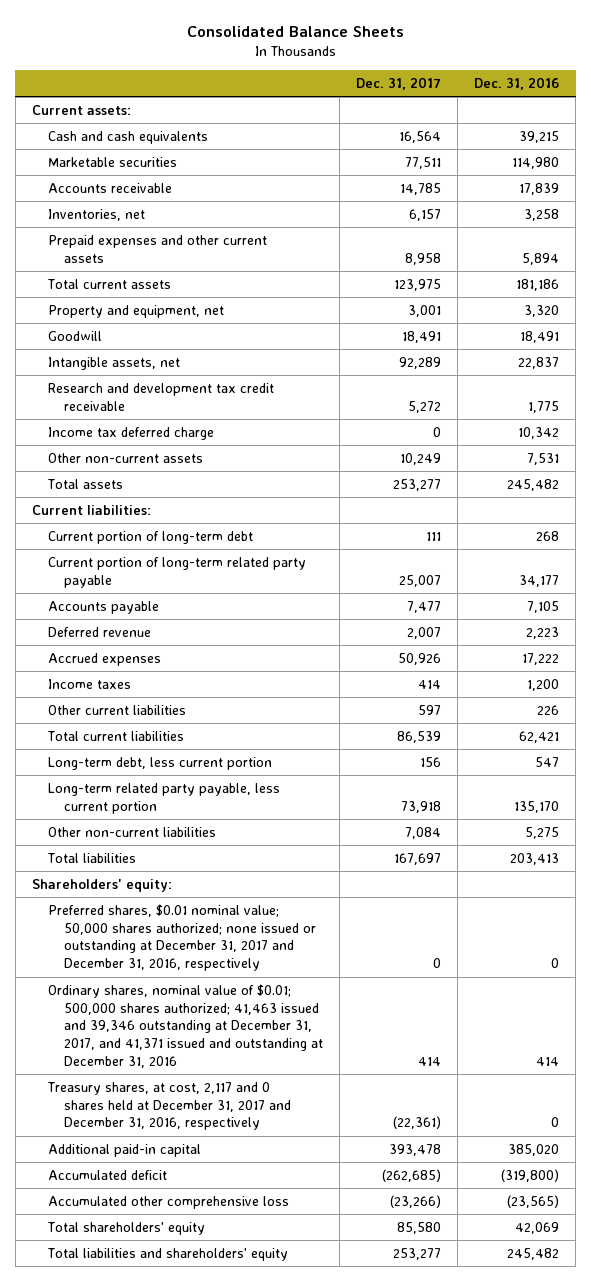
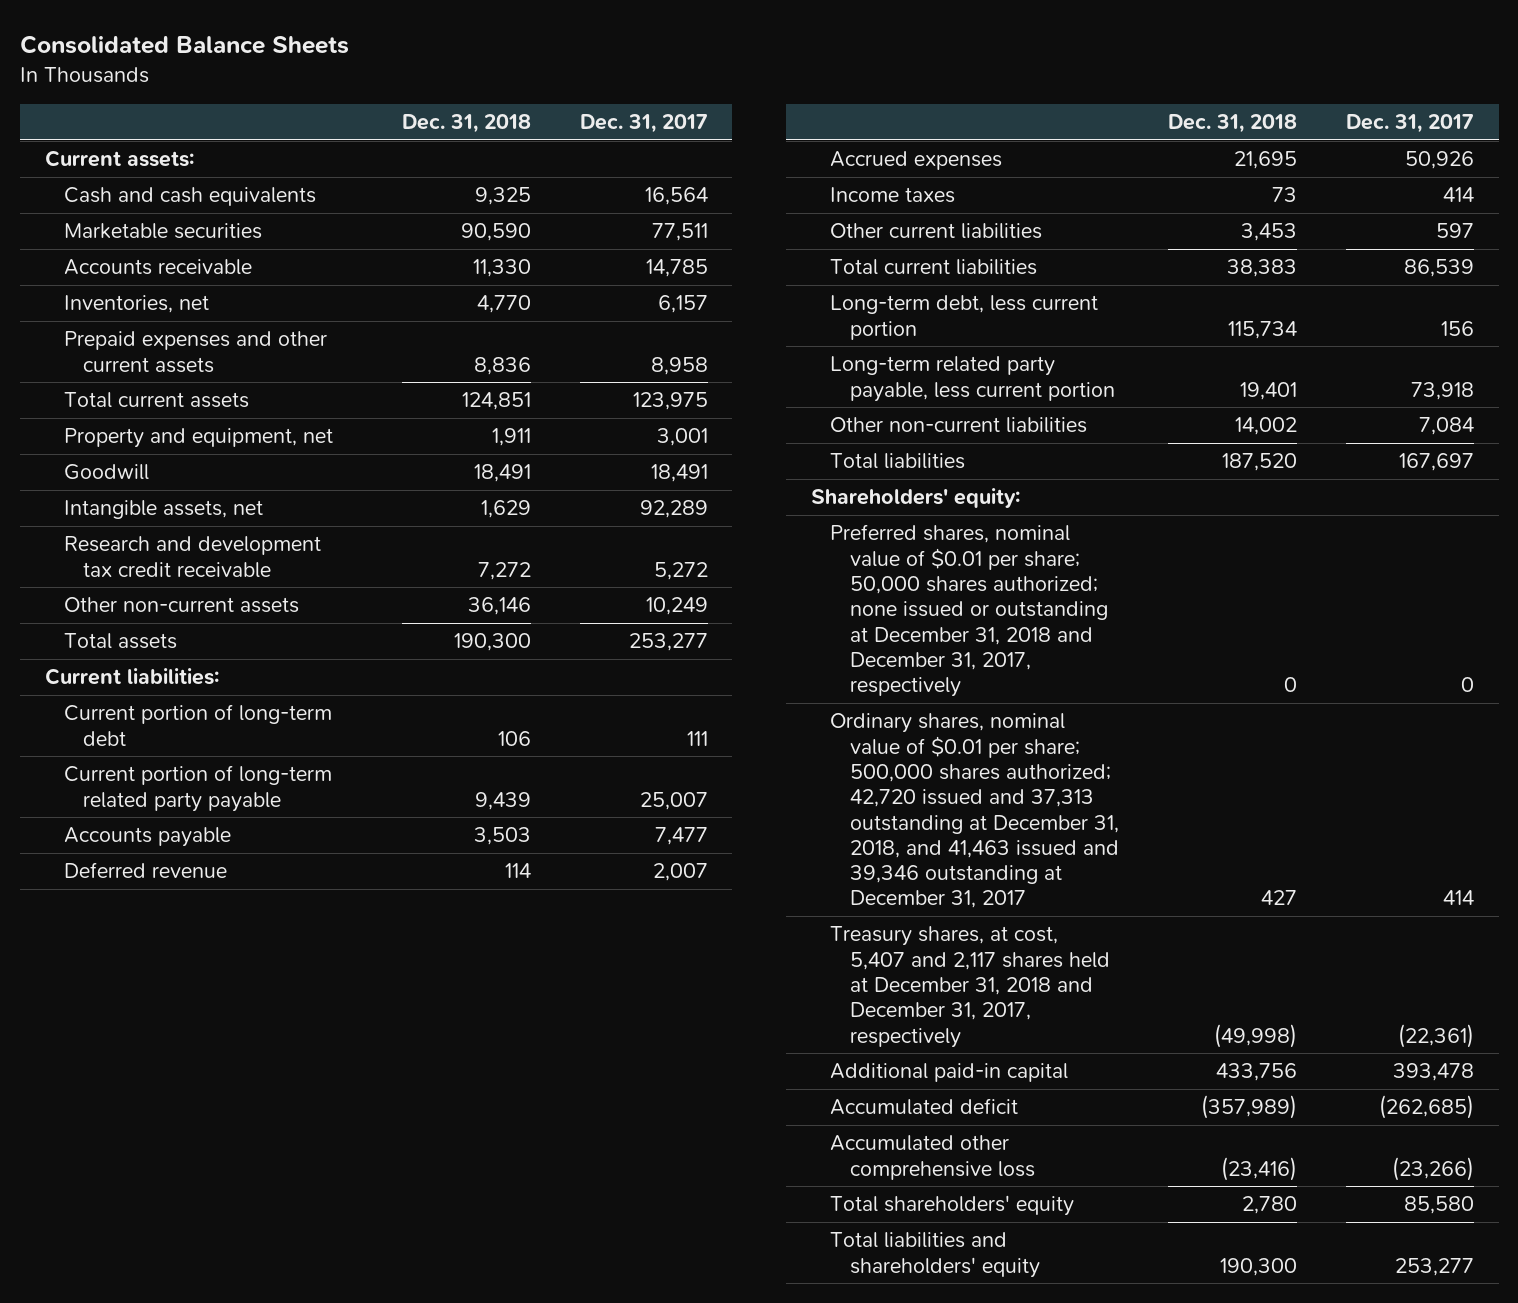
[474,77,560,91] Dec. 31, 2016 -> none
none -> [401,113,531,133] Dec. 31, 2018
[48,426,215,440] Income tax deferred charge -> none
[48,903,317,972] Preferred shares, $0.01 nominal value; 50,000 shares authorized; none issued or outstanding at December 31, 2017 and December 31, 2016, respectively -> [830,524,1108,698] Preferred shares, nominal value of $0.01 per share; 50,000 shares authorized; none issued or outstanding at December 31, 2018 and December 31, 2017, respectively
[48,983,324,1069] Ordinary shares, nominal value of $0.01; 500,000 shares authorized; 41,463 issued and 39,346 outstanding at December 31, 2017, and 41,371 issued and outstanding at December 31, 2016 -> [830,713,1119,909] Ordinary shares, nominal value of $0.01 per share; 500,000 shares authorized; 42,720 issued and 37,313 outstanding at December 31, 2018, and 41,463 issued and 39,346 outstanding at December 31, 2017
[47,1081,292,1131] Treasury shares, at cost, 2,117 and 0 shares held at December 31, 2017 and December 31, 2016, respectively -> [830,926,1110,1048] Treasury shares, at cost, 5,407 and 2,117 shares held at December 31, 2018 and December 31, 2017, respectively

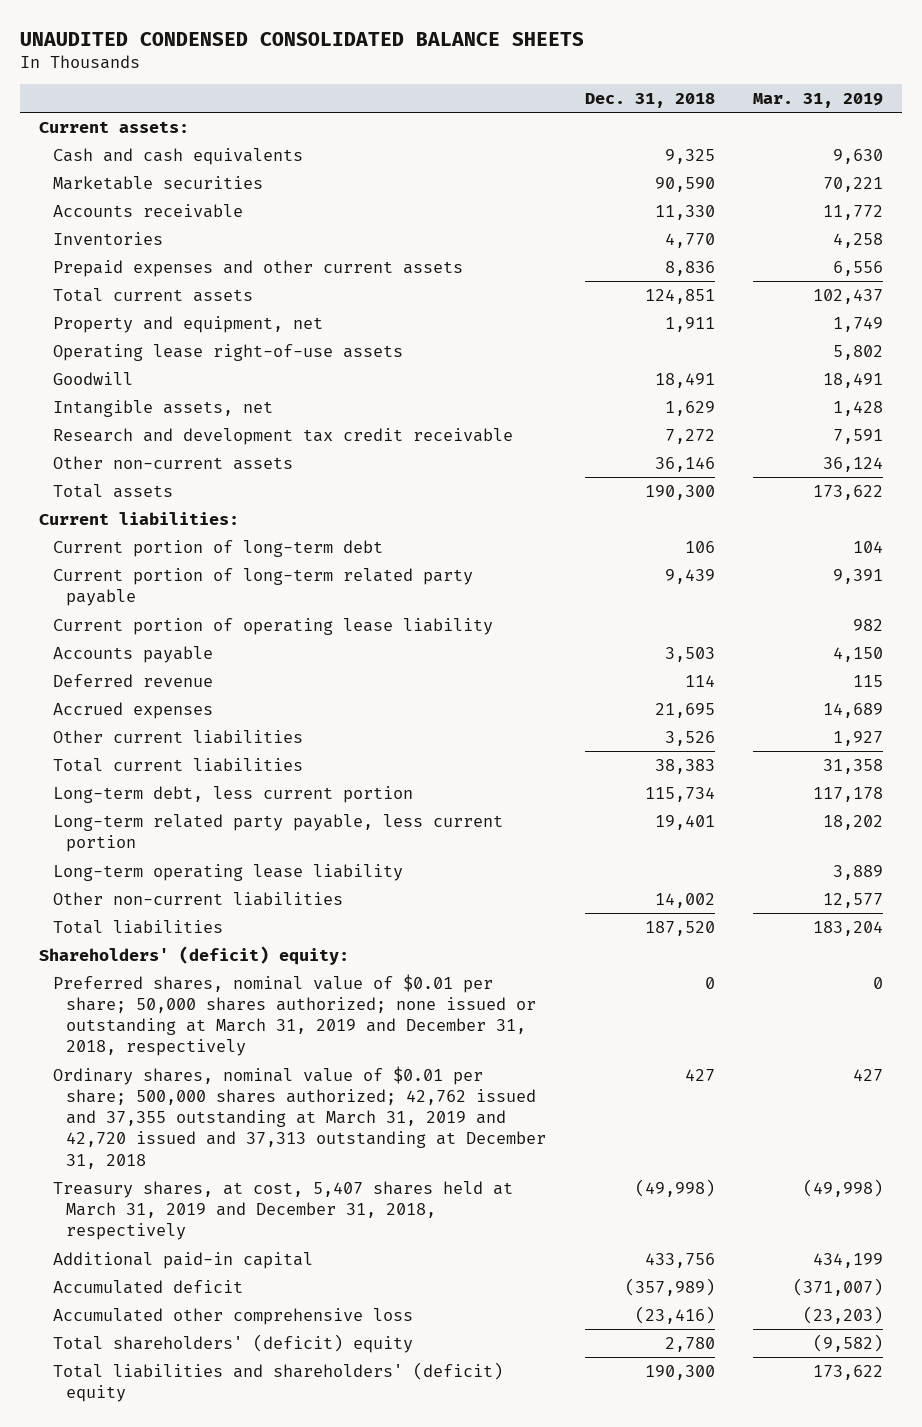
[19,35,349,55] Consolidated Balance Sheets -> [20,31,585,46] UNAUDITED CONDENSED CONSOLIDATED BALANCE SHEETS
[579,113,708,133] Dec. 31, 2017 -> none
none -> [752,93,883,109] Mar. 31, 2019
[63,295,209,314] Inventories, net -> [52,231,163,245] Inventories
none -> [52,343,403,361] Operating lease right-of-use assets
none -> [52,617,493,635] Current portion of operating lease liability
[830,187,956,204] Income taxes -> none
[1240,223,1297,242] 3,453 -> [664,730,715,746] 3,526
none -> [52,863,403,881] Long-term operating lease liability
[810,488,1020,509] Shareholders' equity: -> [39,945,350,965] Shareholders' (deficit) equity:
[830,524,1108,698] Preferred shares, nominal value of $0.01 per share; 50,000 shares authorized; none issued or outstanding at December 31, 2018 and December 31, 2017, respectively -> [52,973,537,1057] Preferred shares, nominal value of $0.01 per share; 50,000 shares authorized; none issued or outstanding at March 31, 2019 and December 31, 2018, respectively
[830,713,1119,909] Ordinary shares, nominal value of $0.01 per share; 500,000 shares authorized; 42,720 issued and 37,313 outstanding at December 31, 2018, and 41,463 issued and 39,346 outstanding at December 31, 2017 -> [52,1065,547,1169] Ordinary shares, nominal value of $0.01 per share; 500,000 shares authorized; 42,762 issued and 37,355 outstanding at March 31, 2019 and 42,720 issued and 37,313 outstanding at December 31, 2018
[830,926,1110,1048] Treasury shares, at cost, 5,407 and 2,117 shares held at December 31, 2018 and December 31, 2017, respectively -> [52,1180,513,1241] Treasury shares, at cost, 5,407 shares held at March 31, 2019 and December 31, 2018, respectively
[830,1195,1075,1217] Total shareholders' equity -> [52,1333,413,1353] Total shareholders' (deficit) equity
[830,1232,1040,1278] Total liabilities and shareholders' equity -> [52,1361,503,1403] Total liabilities and shareholders' (deficit) equity

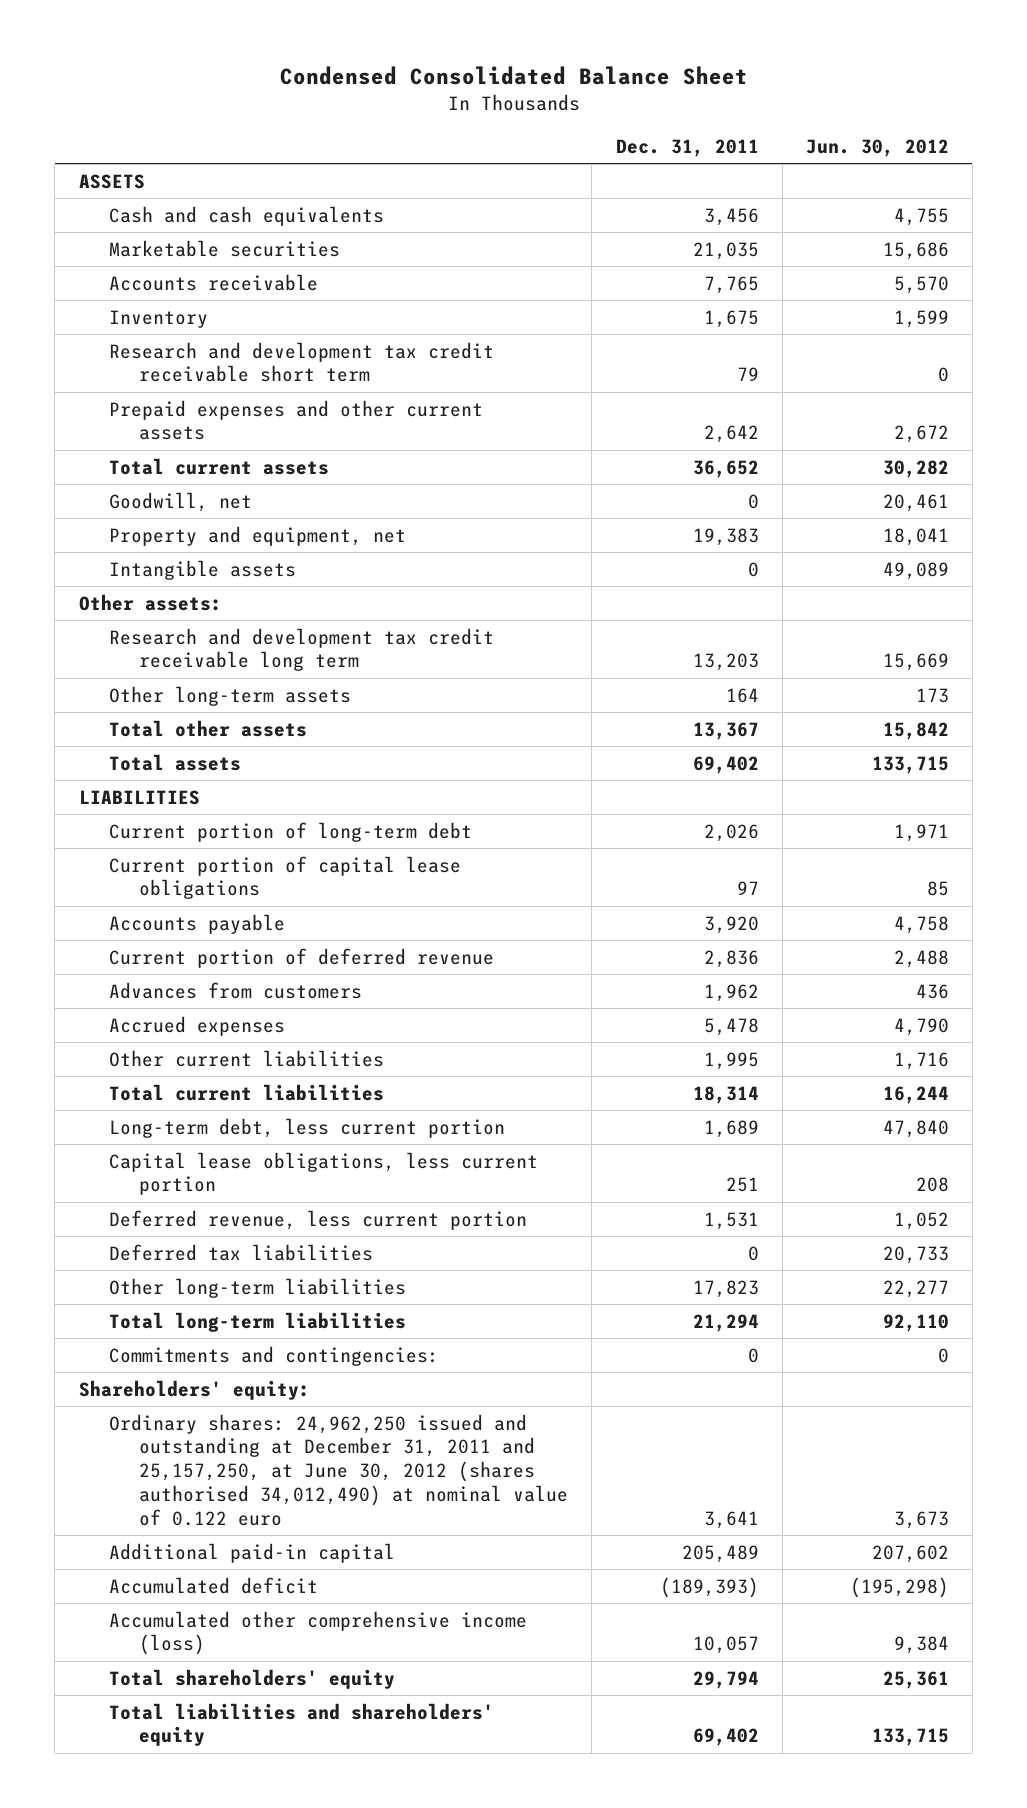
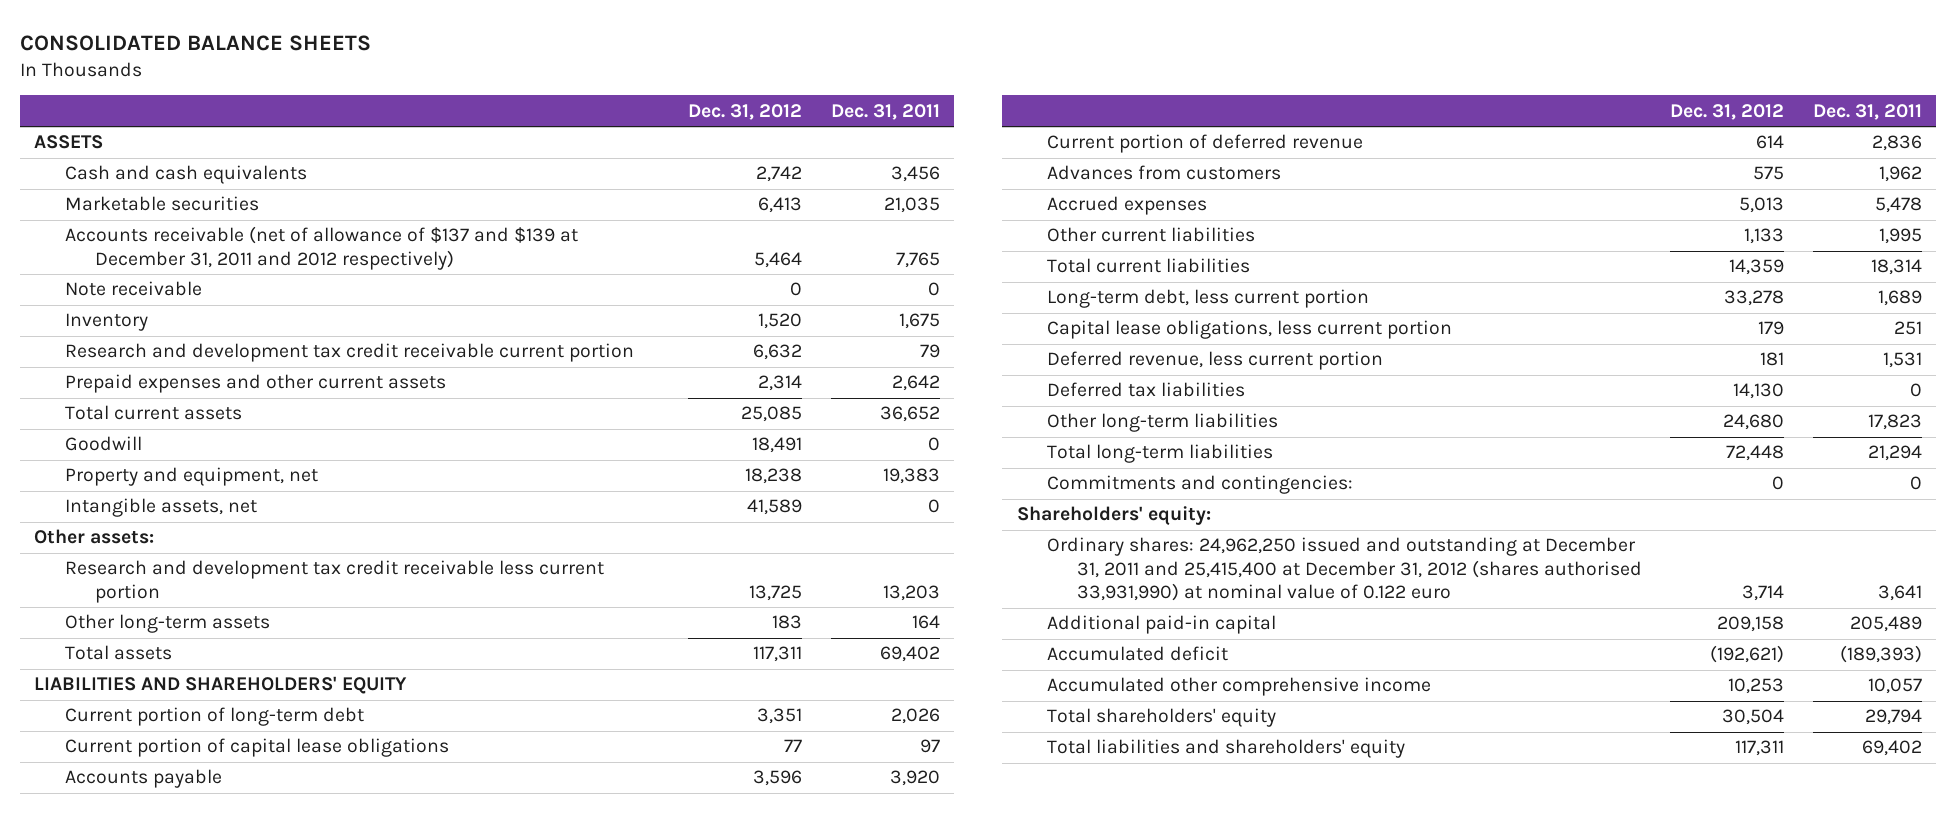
[279,66,748,86] Condensed Consolidated Balance Sheet -> [20,35,372,52] CONSOLIDATED BALANCE SHEETS
[805,138,949,157] Jun. 30, 2012 -> none
none -> [688,103,803,120] Dec. 31, 2012
[108,273,318,291] Accounts receivable -> [64,226,578,270] Accounts receivable (net of allowance of $137 and $139 at December 31, 2011 and 2012 respectively)
none -> [64,281,202,297] Note receivable
[108,341,494,383] Research and development tax credit receivable short term -> [64,343,634,363] Research and development tax credit receivable current portion
[108,491,252,512] Goodwill, net -> [64,436,142,452] Goodwill
[108,559,296,580] Intangible assets -> [64,498,257,518] Intangible assets, net
[108,627,494,672] Research and development tax credit receivable long term -> [64,560,604,603] Research and development tax credit receivable less current portion
[108,719,307,737] Total other assets -> none
[78,789,200,805] LIABILITIES -> none
none -> [34,676,408,695] LIABILITIES AND SHAREHOLDERS' EQUITY
[108,1413,569,1526] Ordinary shares: 24,962,250 issued and outstanding at December 31, 2011 and 25,157,250, at June 30, 2012 (shares authorised 34,012,490) at nominal value of 0.122 euro -> [1046,537,1642,602] Ordinary shares: 24,962,250 issued and outstanding at December 31, 2011 and 25,415,400 at December 31, 2012 (shares authorised 33,931,990) at nominal value of 0.122 euro
[108,1610,527,1656] Accumulated other comprehensive income (loss) -> [1046,677,1431,697] Accumulated other comprehensive income

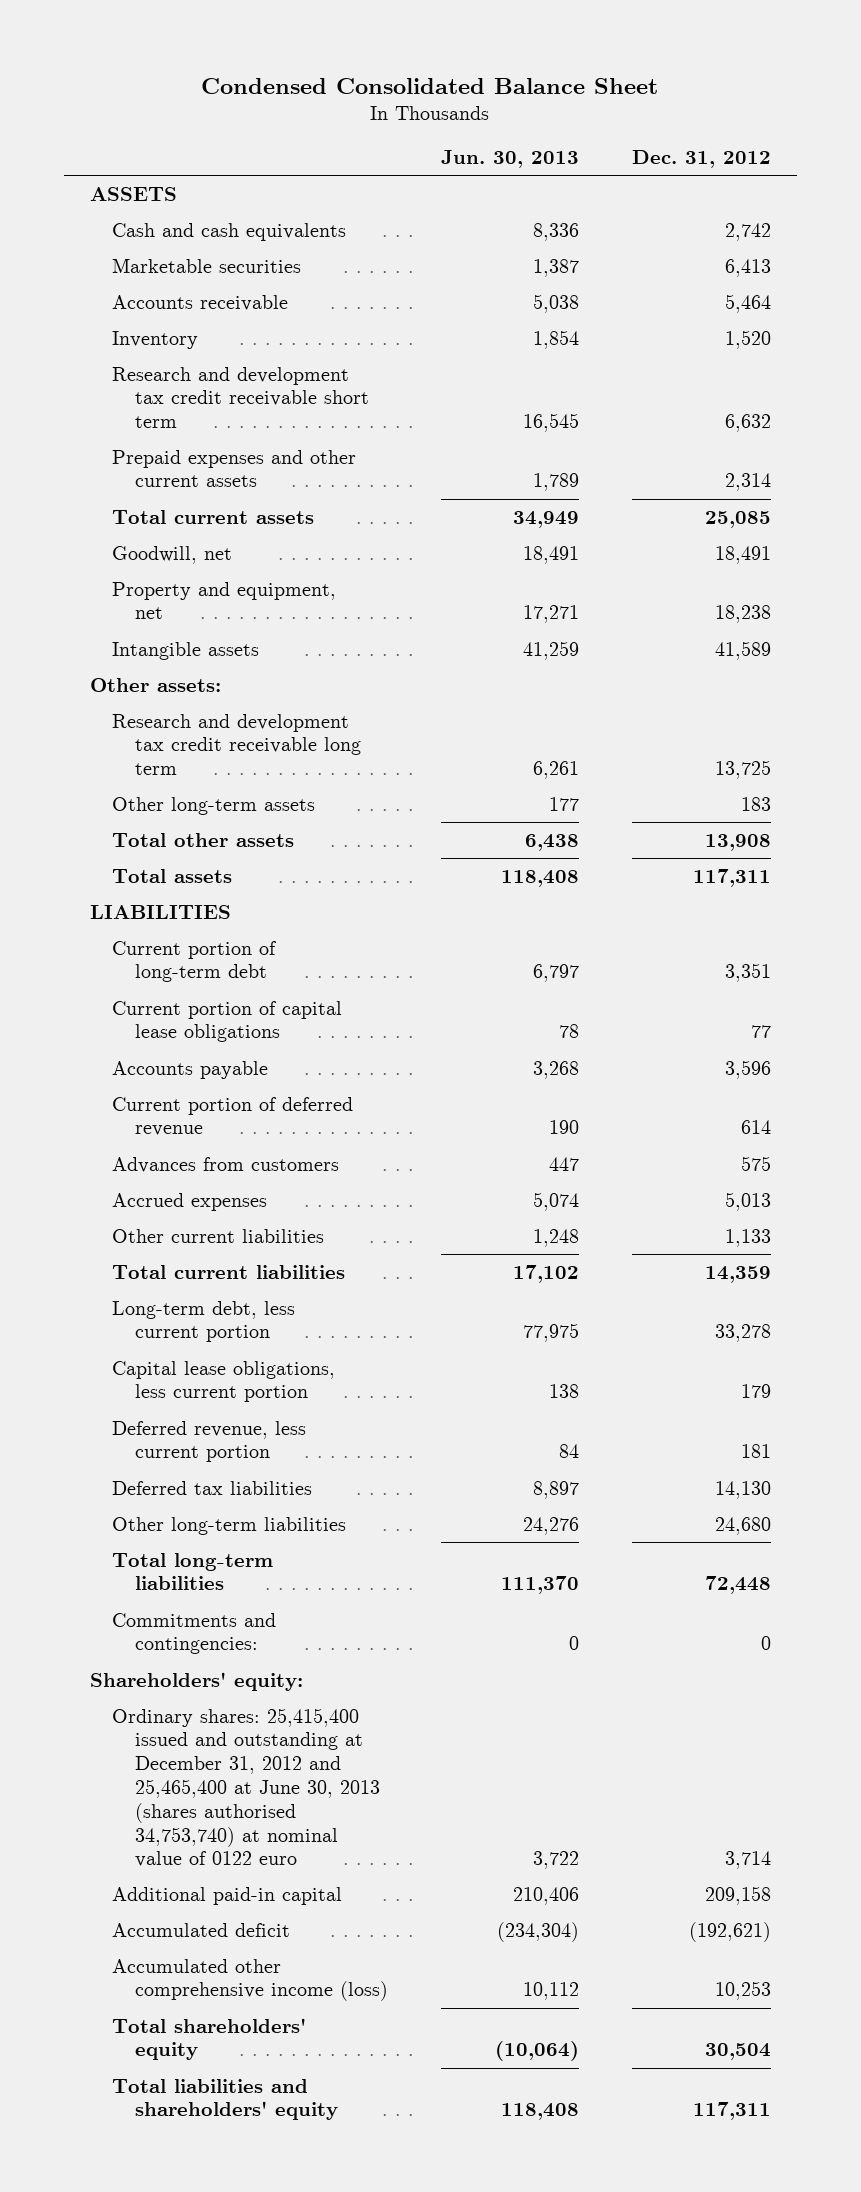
[20,35,372,52] CONSOLIDATED BALANCE SHEETS -> [201,77,659,94] Condensed Consolidated Balance Sheet
[830,103,940,120] Dec. 31, 2011 -> none
none -> [440,150,579,169] Jun. 30, 2013
[64,281,202,297] Note receivable -> none
[64,226,578,270] Accounts receivable (net of allowance of $137 and $139 at December 31, 2011 and 2012 respectively) -> [112,294,289,311] Accounts receivable
[64,343,634,363] Research and development tax credit receivable current portion -> [112,366,370,429] Research and development tax credit receivable short term
[64,436,142,452] Goodwill -> [112,545,233,564] Goodwill, net
[64,498,257,518] Intangible assets, net -> [112,641,260,660] Intangible assets
[64,560,604,603] Research and development tax credit receivable less current portion -> [112,713,362,776] Research and development tax credit receivable long term
none -> [112,832,295,847] Total other assets
[34,676,408,695] LIABILITIES AND SHAREHOLDERS' EQUITY -> none
none -> [89,904,231,919] LIABILITIES
[1046,537,1642,602] Ordinary shares: 24,962,250 issued and outstanding at December 31, 2011 and 25,415,400 at December 31, 2012 (shares authorised 33,931,990) at nominal value of 0.122 euro -> [112,1707,381,1868] Ordinary shares: 25,415,400 issued and outstanding at December 31, 2012 and 25,465,400 at June 30, 2013 (shares authorised 34,753,740) at nominal value of 0122 euro
[1046,677,1431,697] Accumulated other comprehensive income -> [112,1958,389,2002] Accumulated other comprehensive income (loss)

